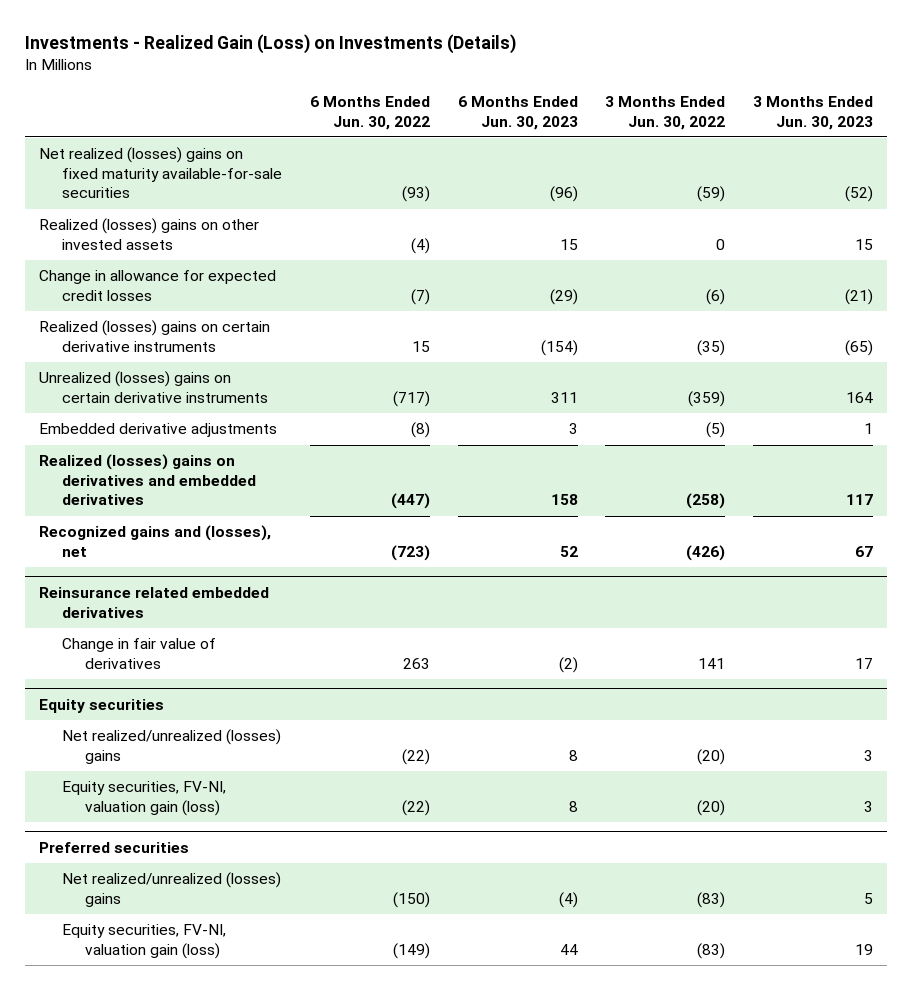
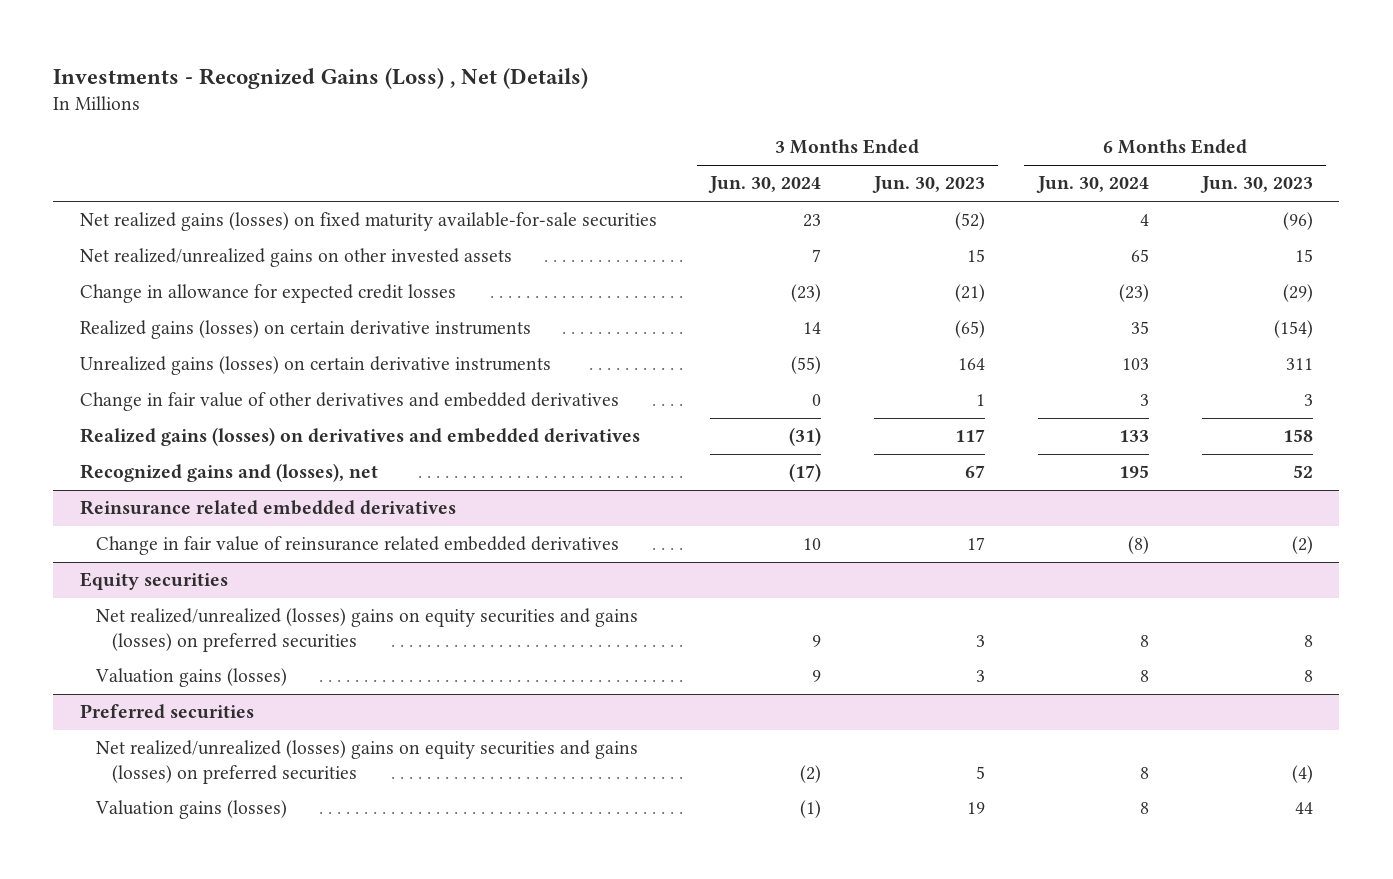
[25,34,517,55] Investments - Realized Gain (Loss) on Investments (Details) -> [53,67,589,89] Investments - Recognized Gains (Loss) , Net (Details)
[309,95,430,130] 6 Months Ended Jun. 30, 2022 -> none
[605,95,726,130] 3 Months Ended Jun. 30, 2022 -> none
none -> [707,176,821,194] Jun. 30, 2024
none -> [1035,176,1149,194] Jun. 30, 2024
[39,147,283,199] Net realized (losses) gains on fixed maturity available-for-sale securities -> [79,212,657,232] Net realized gains (losses) on fixed maturity available-for-sale securities
[39,218,260,250] Realized (losses) gains on other invested assets -> [79,248,512,268] Net realized/unrealized gains on other invested assets
[39,320,271,352] Realized (losses) gains on certain derivative instruments -> [79,320,531,340] Realized gains (losses) on certain derivative instruments
[39,371,269,403] Unrealized (losses) gains on certain derivative instruments -> [79,356,551,376] Unrealized gains (losses) on certain derivative instruments
[39,423,278,438] Embedded derivative adjustments -> [79,392,619,412] Change in fair value of other derivatives and embedded derivatives
[39,454,257,506] Realized (losses) gains on derivatives and embedded derivatives -> [79,427,640,447] Realized gains (losses) on derivatives and embedded derivatives
[62,638,217,669] Change in fair value of derivatives -> [95,536,619,556] Change in fair value of reinsurance related embedded derivatives
[62,729,282,764] Net realized/unrealized (losses) gains -> [95,608,638,652] Net realized/unrealized (losses) gains on equity securities and gains (losses) on preferred securities
[62,781,227,816] Equity securities, FV-NI, valuation gain (loss) -> [94,668,287,688] Valuation gains (losses)
[62,872,282,907] Net realized/unrealized (losses) gains -> [95,740,638,784] Net realized/unrealized (losses) gains on equity securities and gains (losses) on preferred securities
[62,924,227,959] Equity securities, FV-NI, valuation gain (loss) -> [94,800,287,820] Valuation gains (losses)

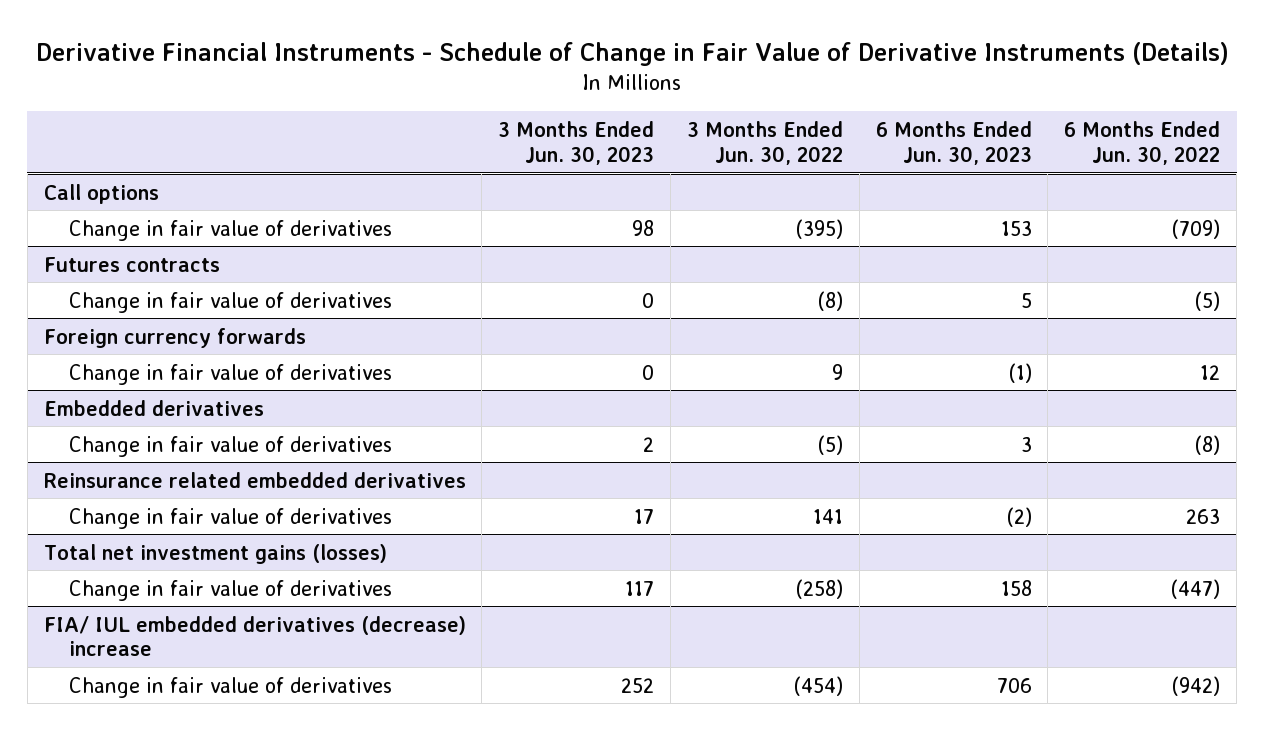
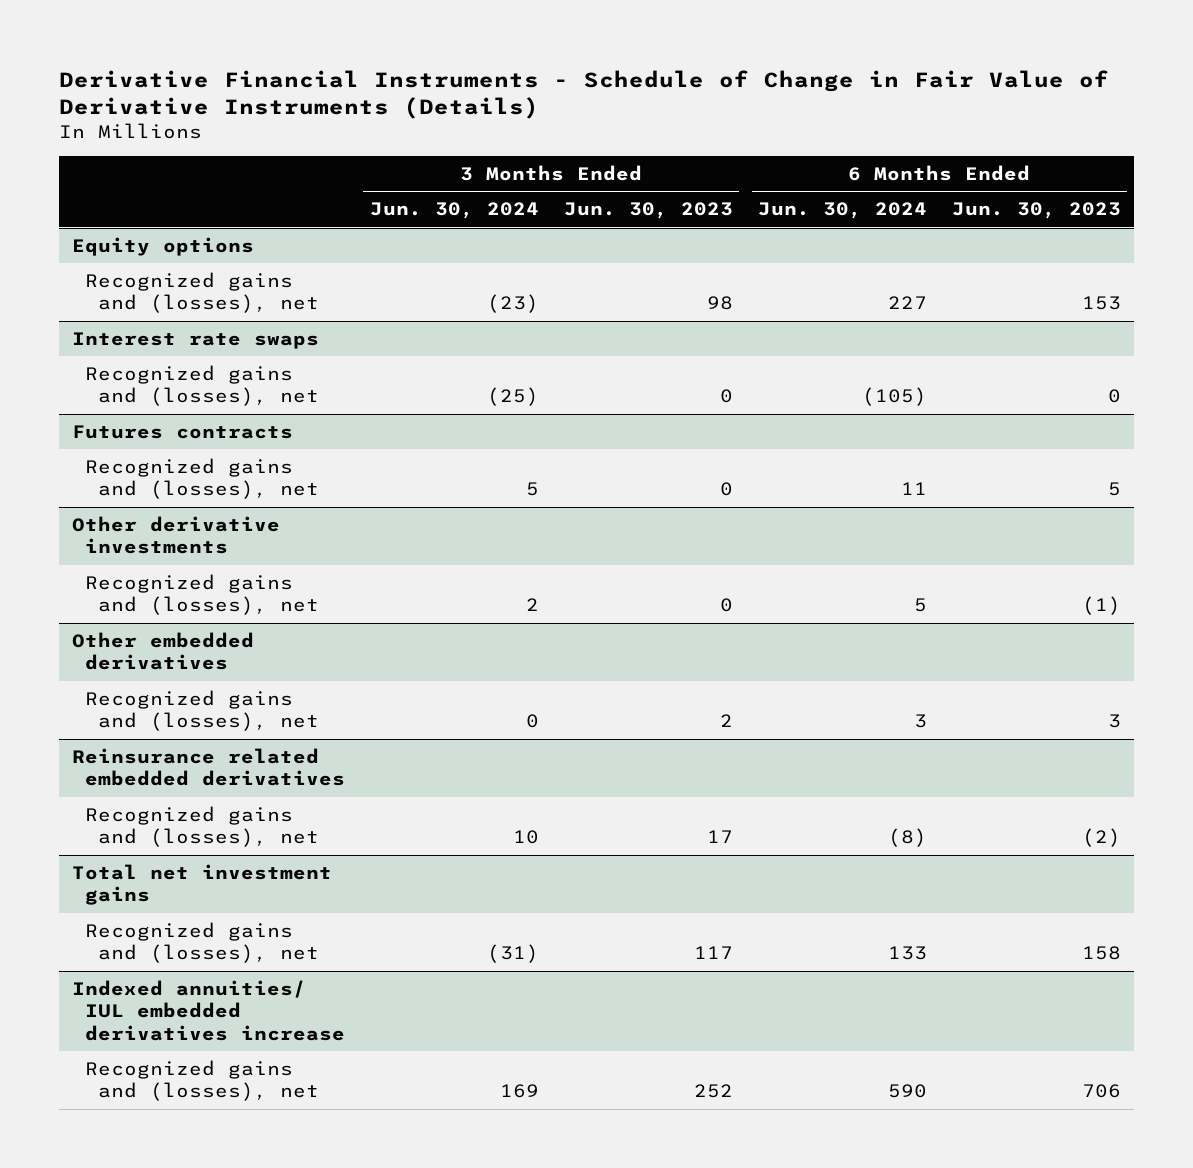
[686,120,843,165] 3 Months Ended Jun. 30, 2022 -> none
[1064,120,1221,165] 6 Months Ended Jun. 30, 2022 -> none
none -> [369,202,539,220] Jun. 30, 2024
none -> [757,202,927,220] Jun. 30, 2024
[43,183,159,204] Call options -> [71,236,254,256] Equity options
[69,219,393,241] Change in fair value of derivatives -> [84,271,319,314] Recognized gains and (losses), net
none -> [71,331,319,349] Interest rate swaps
none -> [84,364,319,407] Recognized gains and (losses), net
[43,327,306,348] Foreign currency forwards -> none
[69,291,393,313] Change in fair value of derivatives -> [84,457,319,500] Recognized gains and (losses), net
none -> [71,515,280,555] Other derivative investments
[69,363,393,385] Change in fair value of derivatives -> [84,573,319,616] Recognized gains and (losses), net
[43,399,264,416] Embedded derivatives -> [71,631,254,671] Other embedded derivatives
[69,435,393,457] Change in fair value of derivatives -> [84,689,319,732] Recognized gains and (losses), net
[69,507,393,529] Change in fair value of derivatives -> [84,805,319,848] Recognized gains and (losses), net
[43,543,387,564] Total net investment gains (losses) -> [71,863,332,906] Total net investment gains
[69,579,393,601] Change in fair value of derivatives -> [84,921,319,964] Recognized gains and (losses), net
[43,615,466,657] FIA/ IUL embedded derivatives (decrease) increase -> [71,979,345,1041] Indexed annuities/ IUL embedded derivatives increase
[69,676,393,698] Change in fair value of derivatives -> [84,1059,319,1102] Recognized gains and (losses), net

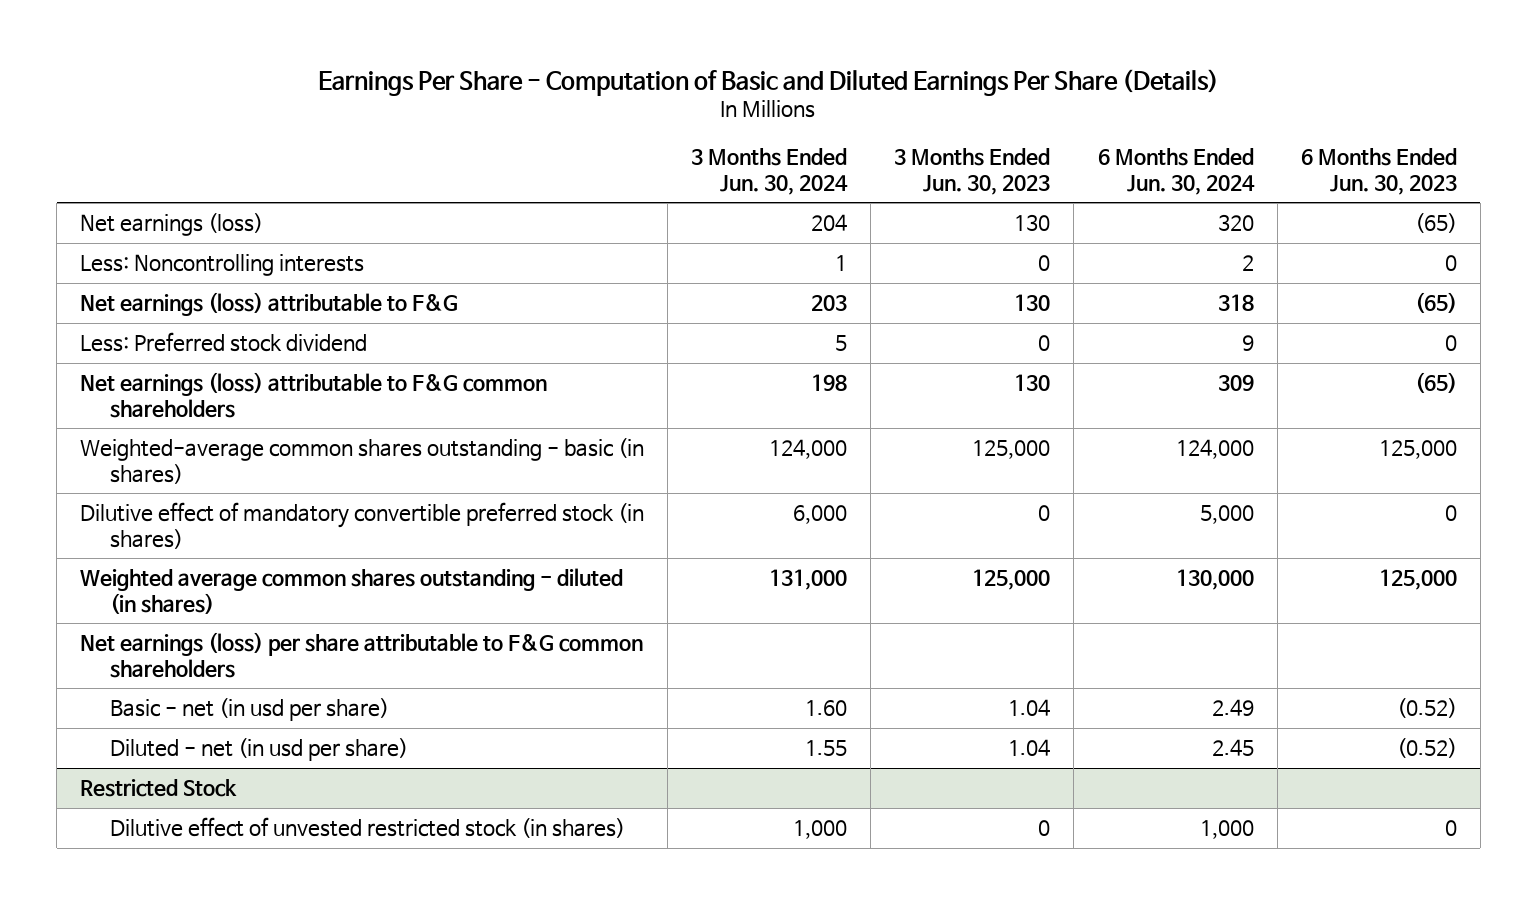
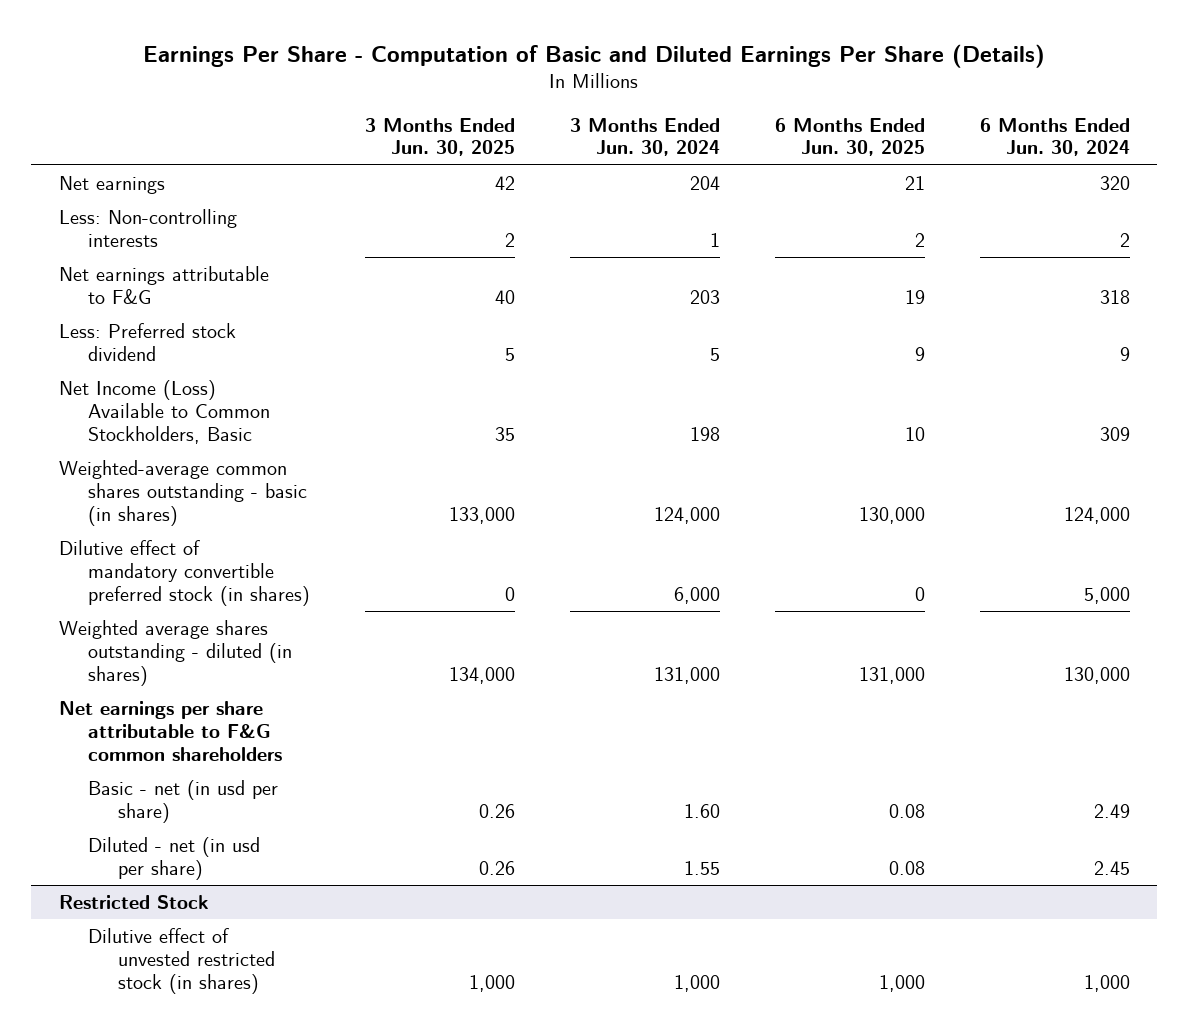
[894,148,1051,195] 3 Months Ended Jun. 30, 2023 -> none
[1300,148,1457,195] 6 Months Ended Jun. 30, 2023 -> none
none -> [365,117,516,157] 3 Months Ended Jun. 30, 2025
none -> [774,117,925,157] 6 Months Ended Jun. 30, 2025
[80,213,264,237] Net earnings (loss) -> [58,176,165,195] Net earnings
[80,254,365,277] Less: Noncontrolling interests -> [58,209,237,247] Less: Non-controlling interests
[80,292,459,317] Net earnings (loss) attributable to F&G -> [58,266,269,304] Net earnings attributable to F&G
[80,372,548,418] Net earnings (loss) attributable to F&G common shareholders -> [58,380,271,444] Net Income (Loss) Available to Common Stockholders, Basic
[80,568,624,614] Weighted average common shares outstanding - diluted (in shares) -> [58,620,293,686] Weighted average shares outstanding - diluted (in shares)
[80,632,644,678] Net earnings (loss) per share attributable to F&G common shareholders -> [58,701,283,761] Net earnings per share attributable to F&G common shareholders

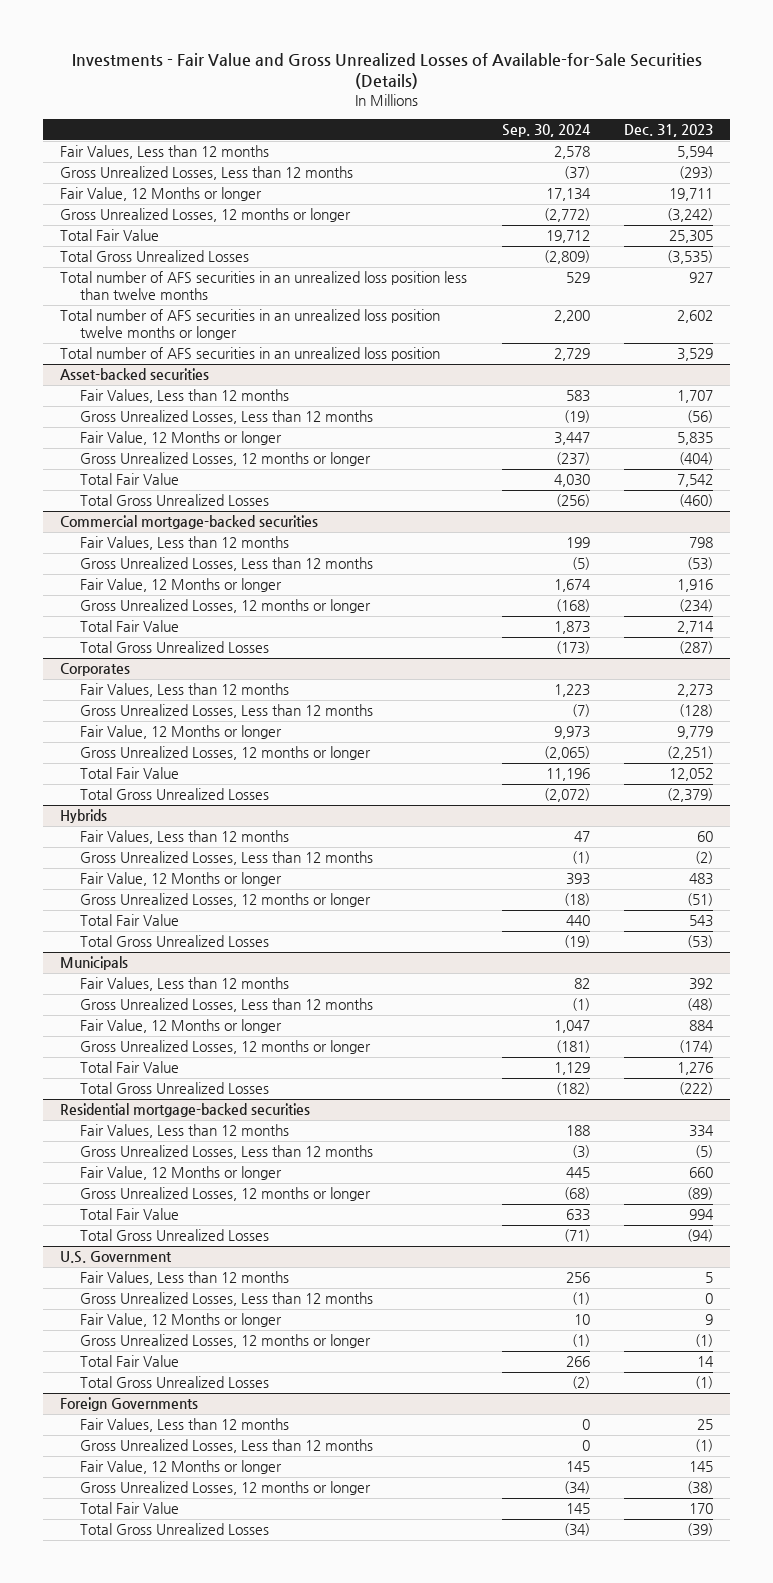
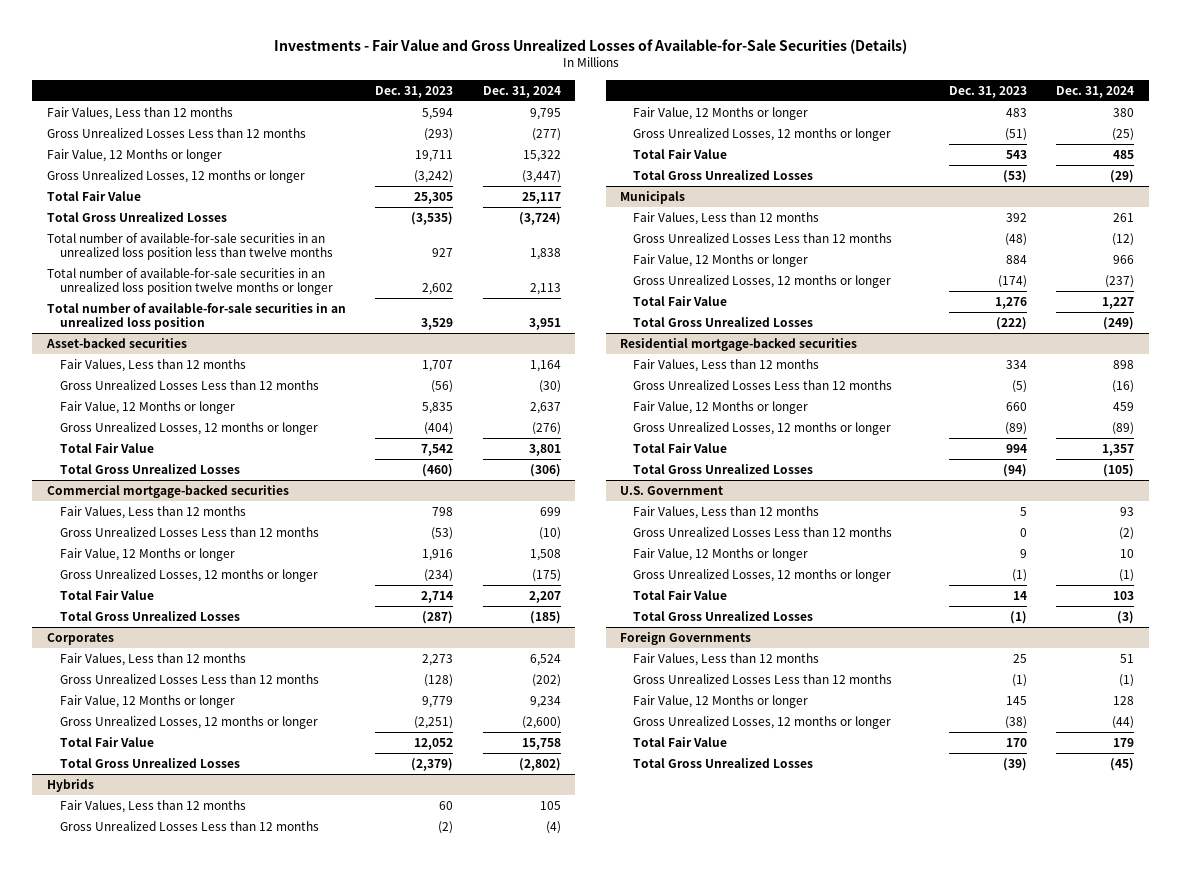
[501,124,591,138] Sep. 30, 2024 -> none
none -> [482,85,561,98] Dec. 31, 2024
[60,166,354,181] Gross Unrealized Losses, Less than 12 months -> [46,127,306,138] Gross Unrealized Losses Less than 12 months
[60,271,468,301] Total number of AFS securities in an unrealized loss position less than twelve months -> [46,232,333,261] Total number of available-for-sale securities in an unrealized loss position less than twelve months
[60,309,441,341] Total number of AFS securities in an unrealized loss position twelve months or longer -> [46,267,333,296] Total number of available-for-sale securities in an unrealized loss position twelve months or longer
[60,347,441,362] Total number of AFS securities in an unrealized loss position -> [46,302,346,331] Total number of available-for-sale securities in an unrealized loss position
[79,410,373,425] Gross Unrealized Losses, Less than 12 months -> [59,379,319,390] Gross Unrealized Losses Less than 12 months
[79,557,373,572] Gross Unrealized Losses, Less than 12 months -> [59,526,319,537] Gross Unrealized Losses Less than 12 months
[79,704,373,719] Gross Unrealized Losses, Less than 12 months -> [59,673,319,684] Gross Unrealized Losses Less than 12 months
[79,851,373,866] Gross Unrealized Losses, Less than 12 months -> [59,820,319,831] Gross Unrealized Losses Less than 12 months
[79,998,373,1013] Gross Unrealized Losses, Less than 12 months -> [633,232,893,243] Gross Unrealized Losses Less than 12 months
[79,1145,373,1160] Gross Unrealized Losses, Less than 12 months -> [633,379,893,390] Gross Unrealized Losses Less than 12 months
[79,1292,373,1307] Gross Unrealized Losses, Less than 12 months -> [633,526,893,537] Gross Unrealized Losses Less than 12 months
[79,1439,373,1454] Gross Unrealized Losses, Less than 12 months -> [633,673,893,684] Gross Unrealized Losses Less than 12 months

